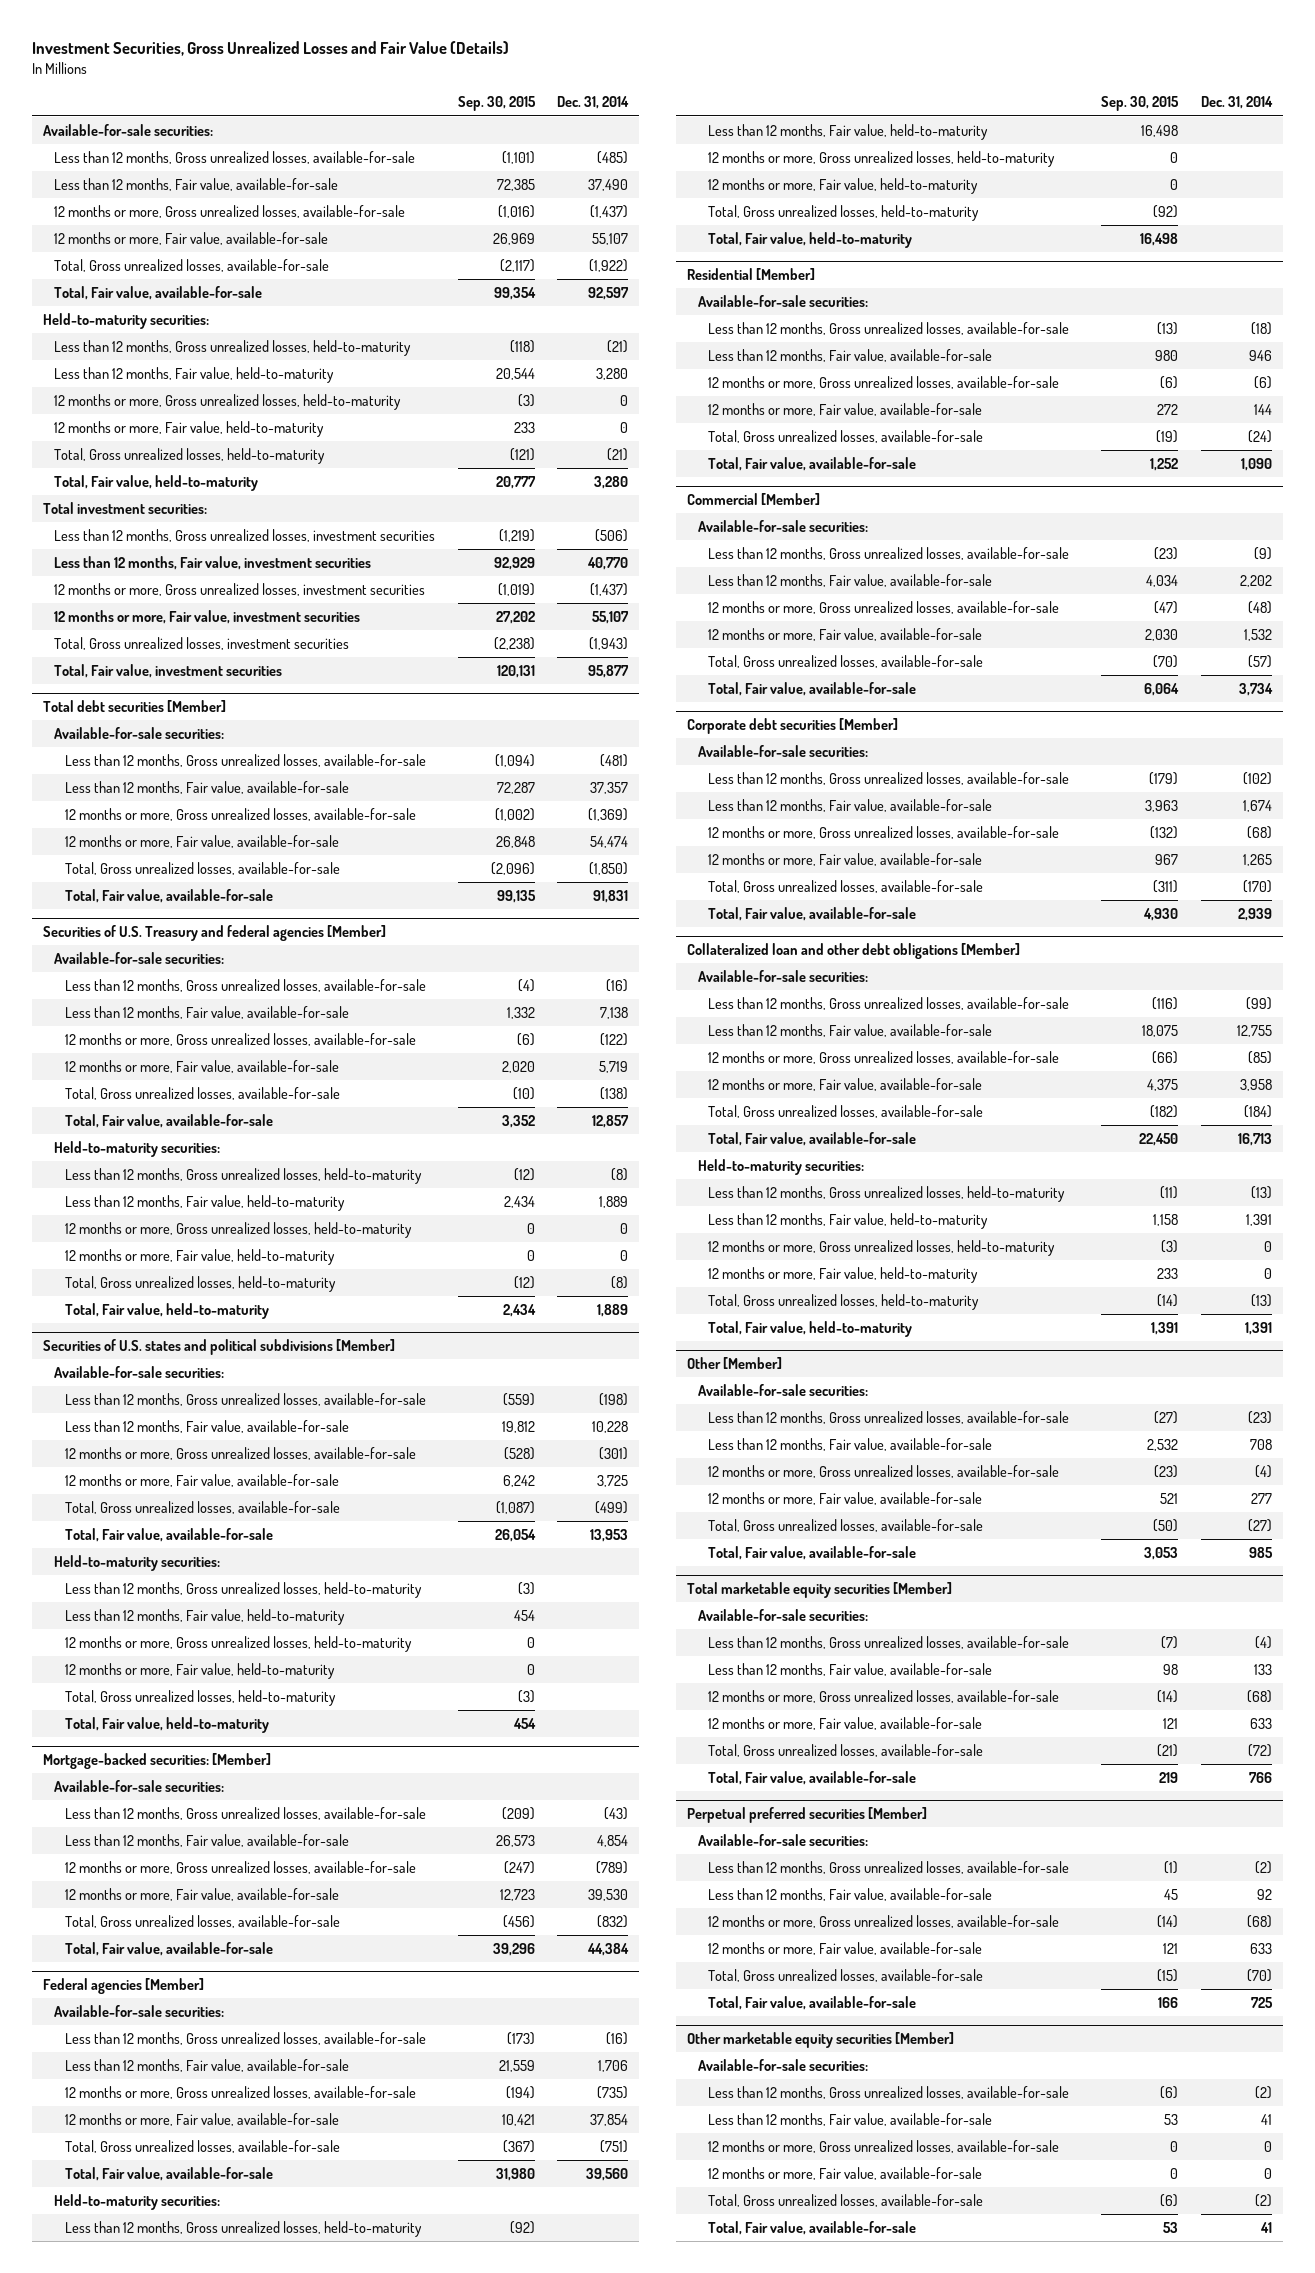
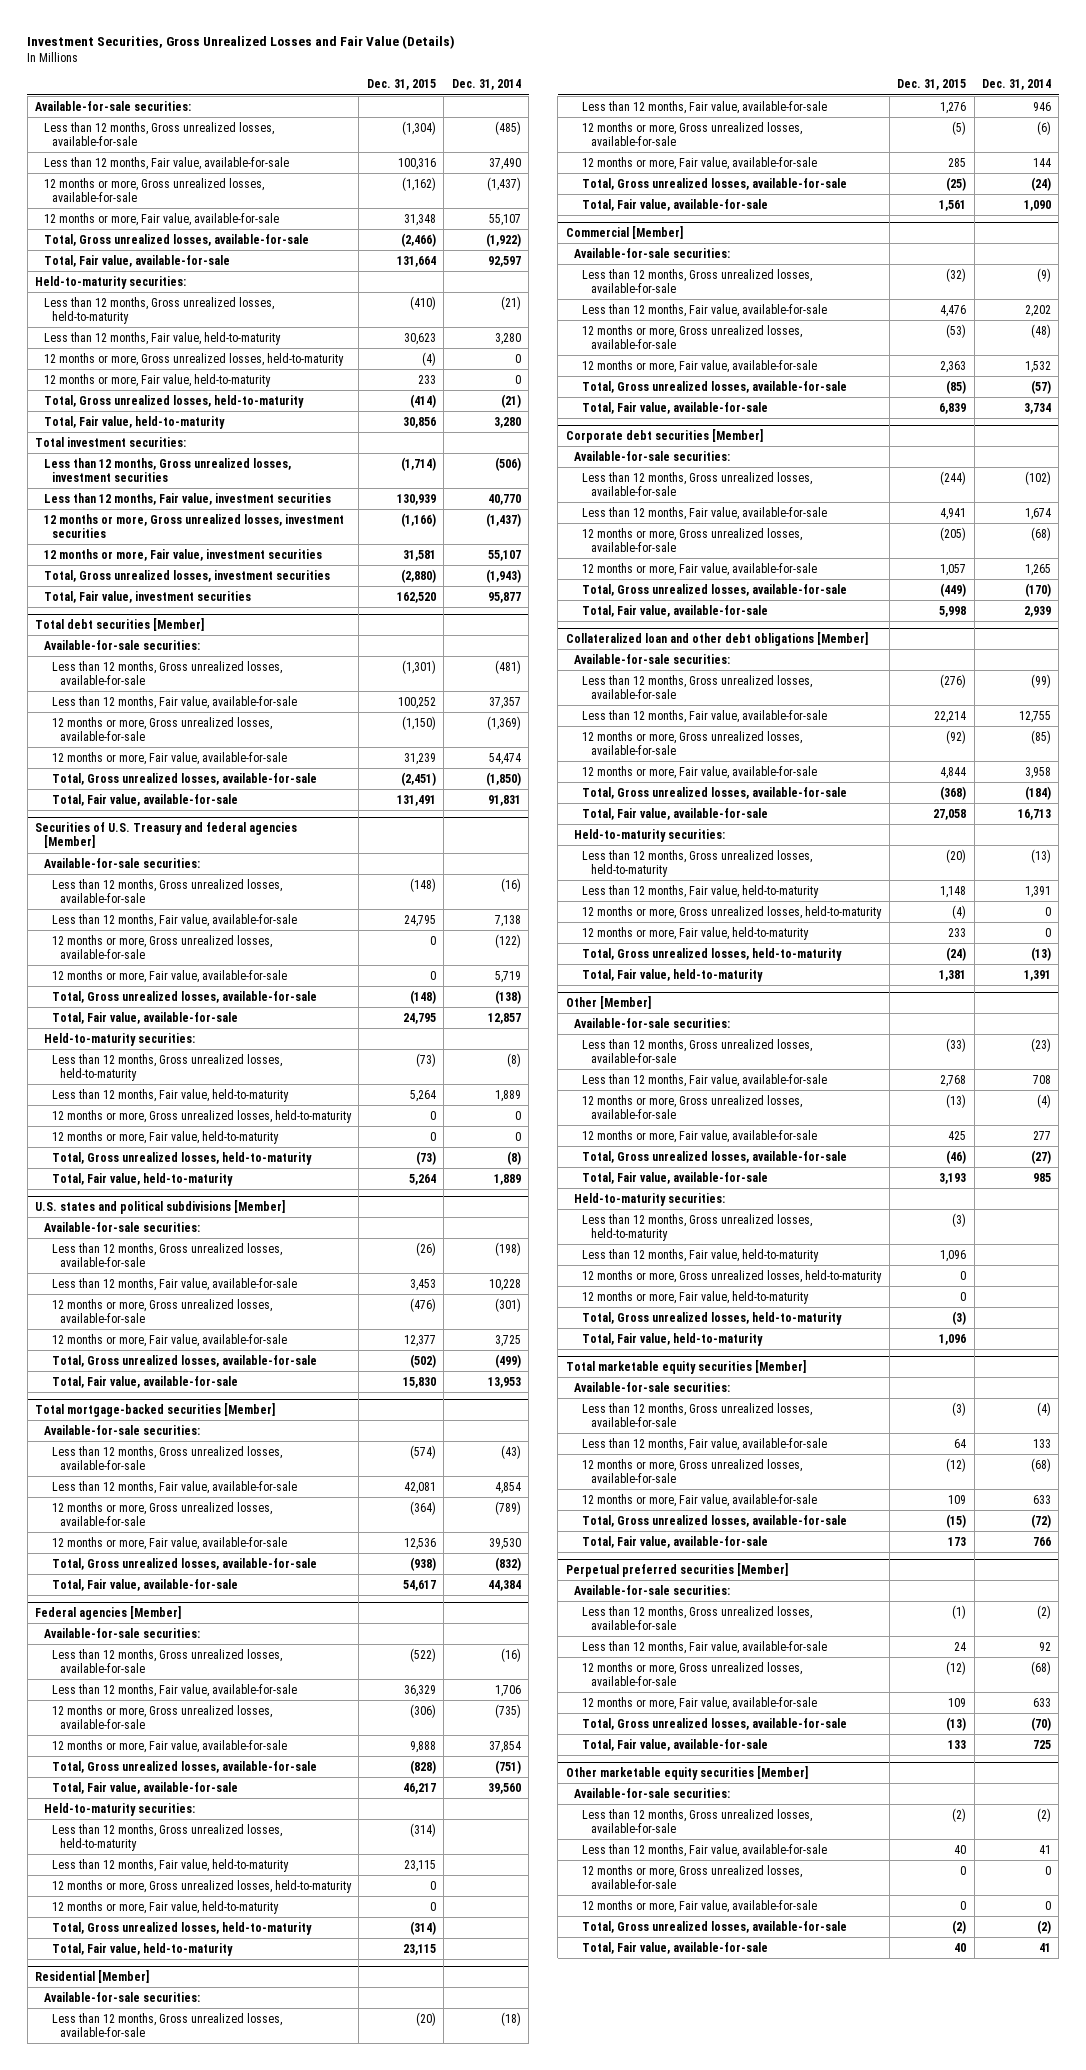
[457,96,536,112] Sep. 30, 2015 -> none
none -> [366,79,436,91] Dec. 31, 2015
[43,1338,396,1355] Securities of U.S. states and political subdivisions [Member] -> [35,1199,286,1214] U.S. states and political subdivisions [Member]
[53,1554,220,1571] Held-to-maturity securities: -> none
[64,1581,422,1598] Less than 12 months, Gross unrealized losses, held-to-maturity -> none
[64,1608,345,1625] Less than 12 months, Fair value, held-to-maturity -> none
[64,1635,412,1652] 12 months or more, Gross unrealized losses, held-to-maturity -> none
[64,1662,335,1679] 12 months or more, Fair value, held-to-maturity -> none
[64,1689,336,1706] Total, Gross unrealized losses, held-to-maturity -> none
[64,1716,269,1733] Total, Fair value, held-to-maturity -> none
[43,1752,272,1769] Mortgage-backed securities: [Member] -> [35,1402,276,1417] Total mortgage-backed securities [Member]
none -> [574,1192,726,1206] Held-to-maturity securities:
none -> [582,1213,813,1242] Less than 12 months, Gross unrealized losses, held-to-maturity
none -> [582,1248,820,1262] Less than 12 months, Fair value, held-to-maturity
none -> [582,1269,883,1283] 12 months or more, Gross unrealized losses, held-to-maturity
none -> [582,1290,810,1304] 12 months or more, Fair value, held-to-maturity
none -> [582,1311,843,1325] Total, Gross unrealized losses, held-to-maturity
none -> [582,1332,764,1346] Total, Fair value, held-to-maturity

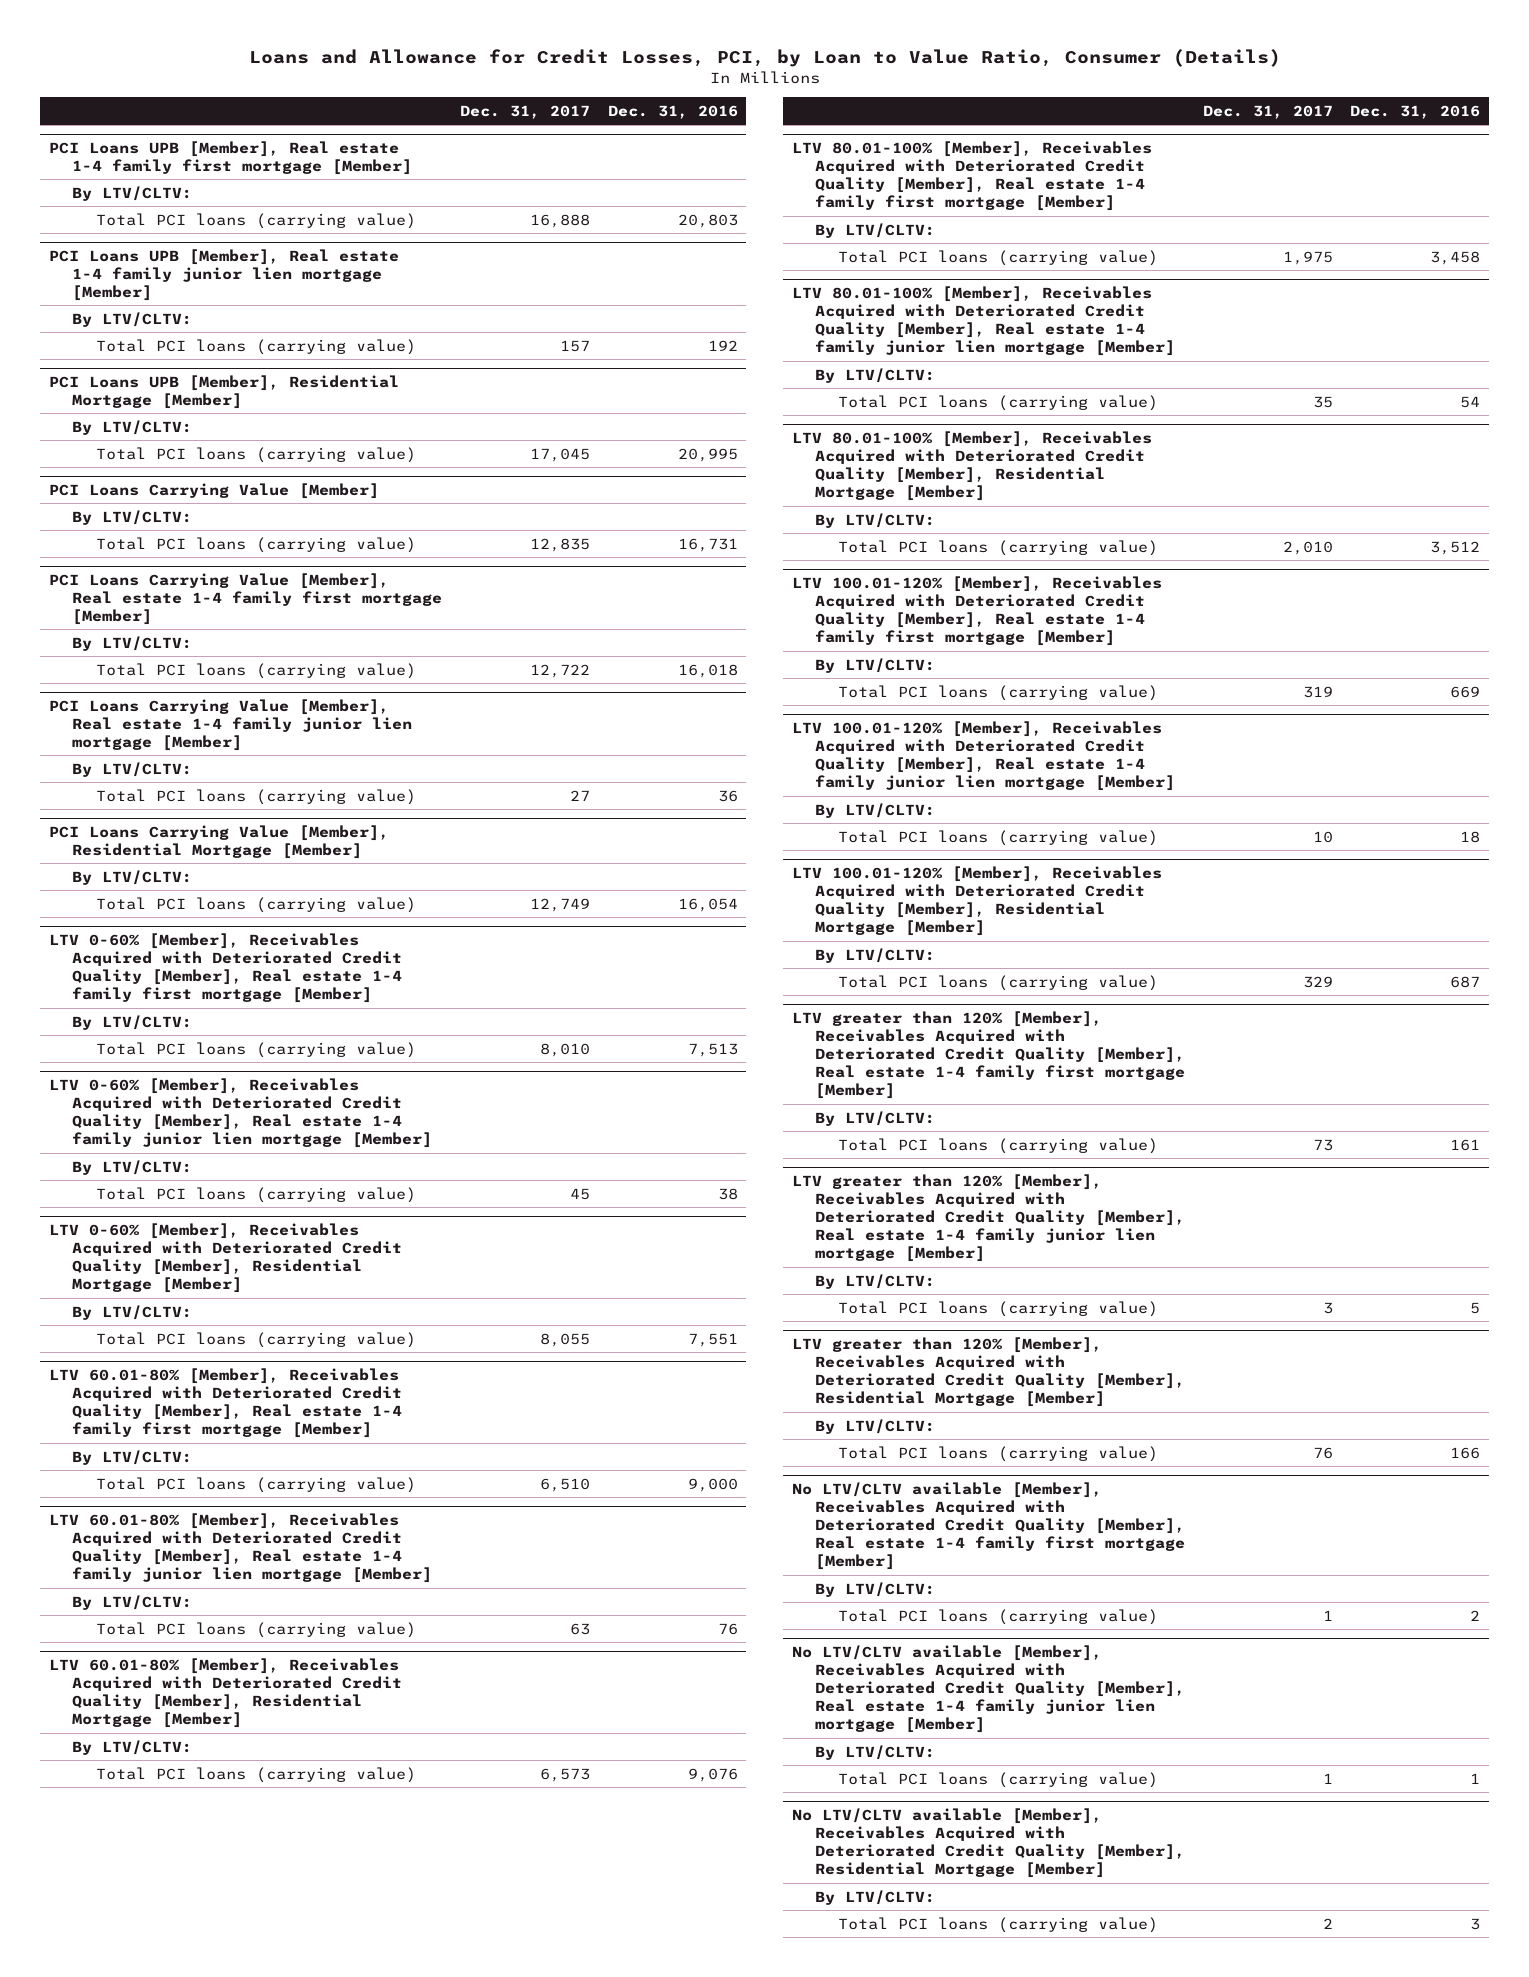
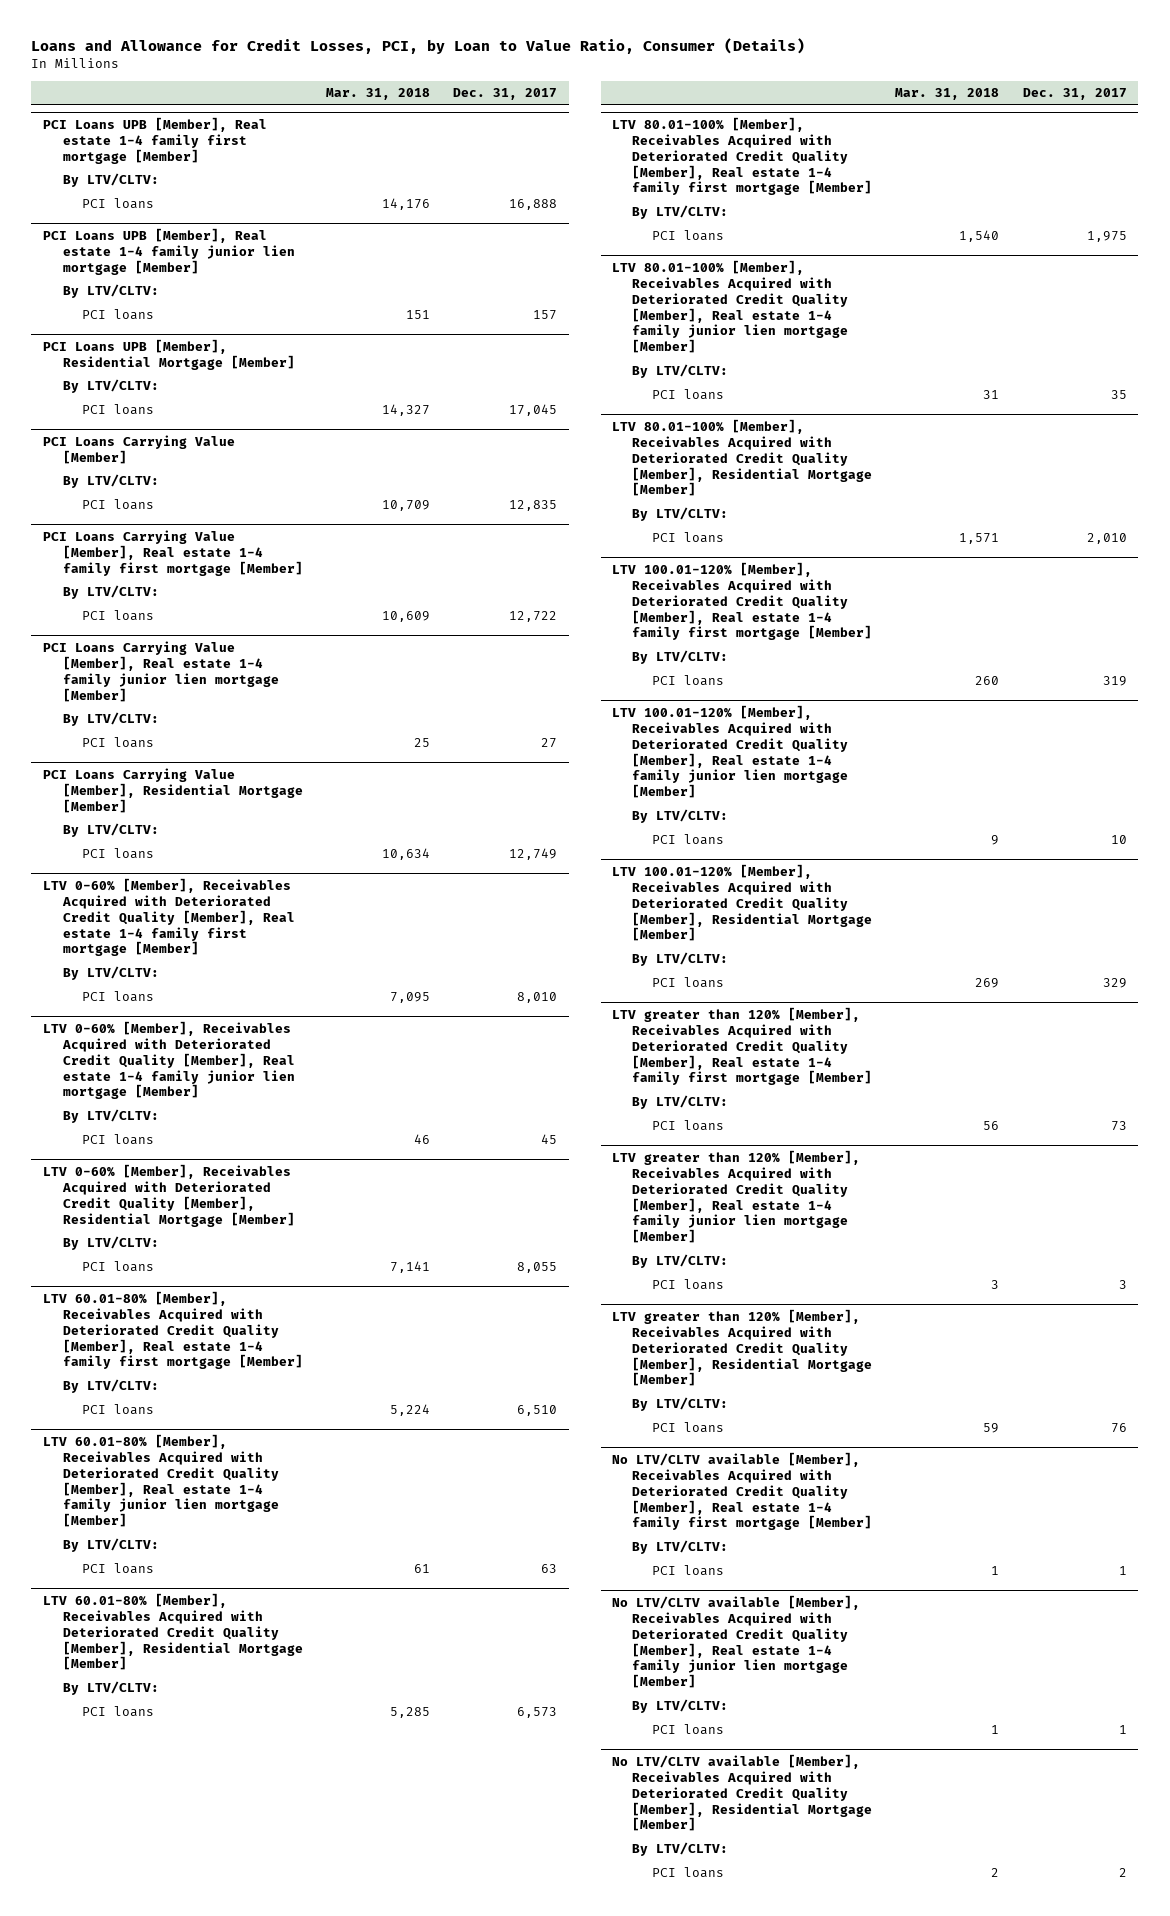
[607,104,738,119] Dec. 31, 2016 -> none
none -> [326,87,431,100] Mar. 31, 2018
[95,212,416,229] Total PCI loans (carrying value) -> [82,198,155,210] PCI loans
[95,338,416,355] Total PCI loans (carrying value) -> [82,309,155,321] PCI loans
[95,446,416,463] Total PCI loans (carrying value) -> [82,404,155,416] PCI loans
[95,536,416,553] Total PCI loans (carrying value) -> [82,499,155,511] PCI loans
[95,662,416,679] Total PCI loans (carrying value) -> [82,610,155,622] PCI loans
[95,788,416,805] Total PCI loans (carrying value) -> [82,737,155,749] PCI loans
[95,896,416,913] Total PCI loans (carrying value) -> [82,848,155,860] PCI loans
[95,1041,416,1058] Total PCI loans (carrying value) -> [82,991,155,1003] PCI loans
[95,1186,416,1203] Total PCI loans (carrying value) -> [82,1134,155,1146] PCI loans
[95,1331,416,1348] Total PCI loans (carrying value) -> [82,1261,155,1273] PCI loans
[95,1476,416,1493] Total PCI loans (carrying value) -> [82,1404,155,1416] PCI loans
[95,1621,416,1638] Total PCI loans (carrying value) -> [82,1563,155,1575] PCI loans
[95,1766,416,1783] Total PCI loans (carrying value) -> [82,1706,155,1718] PCI loans
[838,249,1159,266] Total PCI loans (carrying value) -> [651,230,724,242] PCI loans
[838,394,1159,411] Total PCI loans (carrying value) -> [651,389,724,401] PCI loans
[838,539,1159,556] Total PCI loans (carrying value) -> [651,532,724,544] PCI loans
[838,684,1159,701] Total PCI loans (carrying value) -> [651,675,724,687] PCI loans
[838,829,1159,846] Total PCI loans (carrying value) -> [651,834,724,846] PCI loans
[838,974,1159,991] Total PCI loans (carrying value) -> [651,977,724,989] PCI loans
[838,1137,1159,1154] Total PCI loans (carrying value) -> [651,1120,724,1132] PCI loans
[838,1300,1159,1317] Total PCI loans (carrying value) -> [651,1279,724,1291] PCI loans
[838,1445,1159,1462] Total PCI loans (carrying value) -> [651,1422,724,1434] PCI loans
[838,1608,1159,1625] Total PCI loans (carrying value) -> [651,1565,724,1577] PCI loans
[838,1771,1159,1788] Total PCI loans (carrying value) -> [651,1724,724,1736] PCI loans
[838,1916,1159,1933] Total PCI loans (carrying value) -> [651,1867,724,1879] PCI loans

